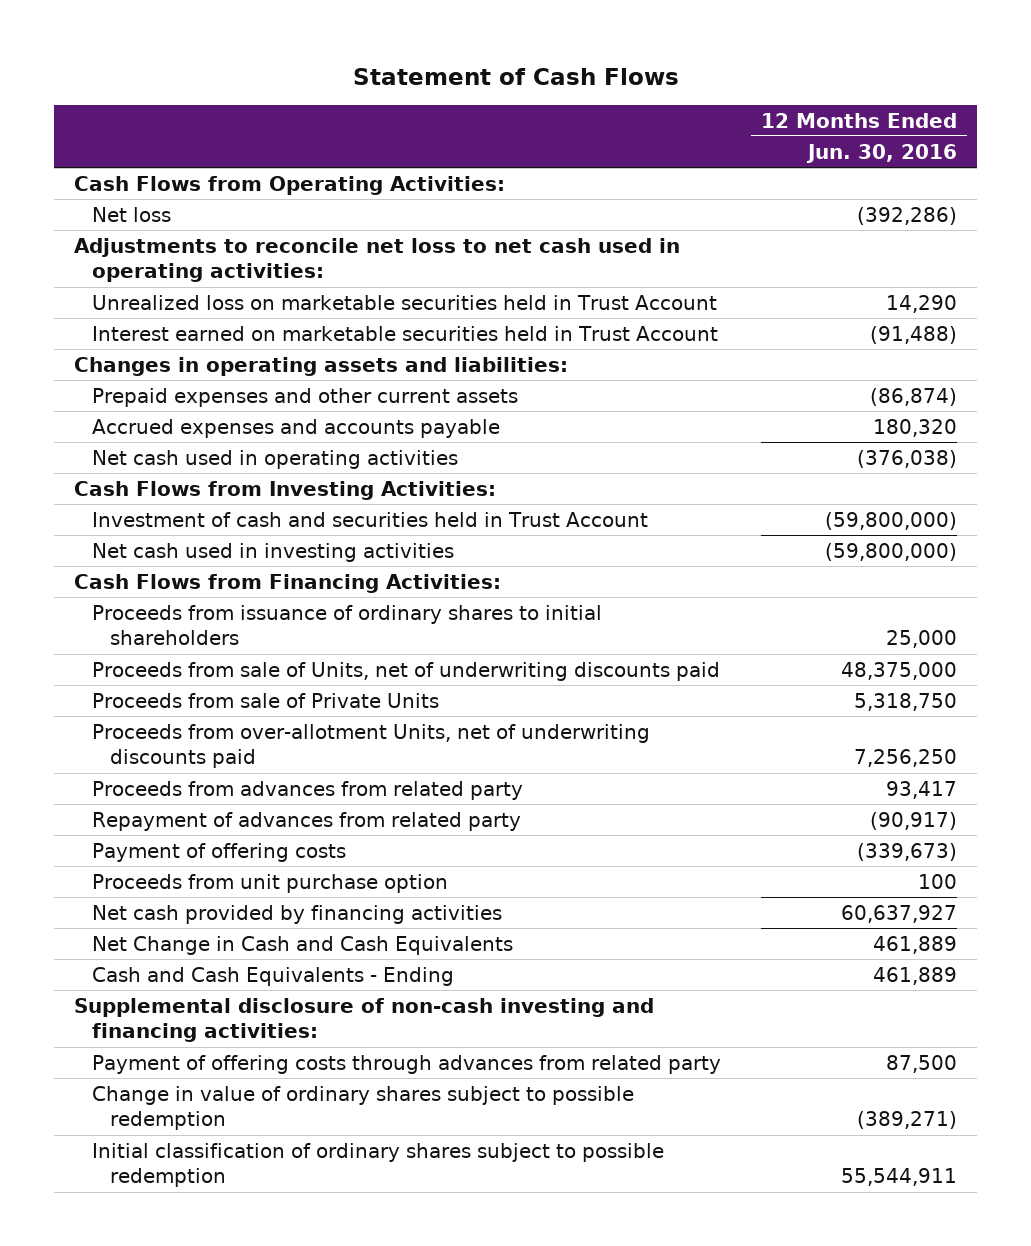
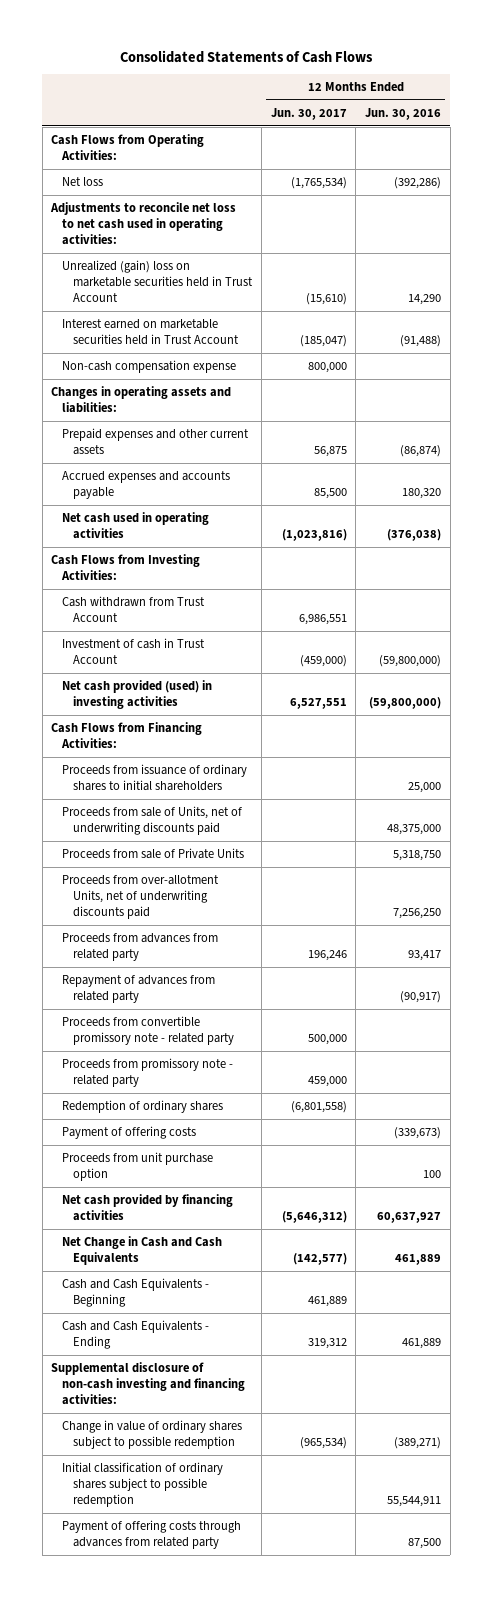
[352,67,679,85] Statement of Cash Flows -> [120,49,374,63] Consolidated Statements of Cash Flows
none -> [270,107,347,120] Jun. 30, 2017
[92,294,718,310] Unrealized loss on marketable securities held in Trust Account -> [62,260,254,303] Unrealized (gain) loss on marketable securities held in Trust Account
none -> [62,360,237,374] Non-cash compensation expense
none -> [62,596,206,623] Cash withdrawn from Trust Account
[92,511,649,527] Investment of cash and securities held in Trust Account -> [62,638,206,665] Investment of cash in Trust Account
[92,542,455,562] Net cash used in investing activities -> [62,680,213,710] Net cash provided (used) in investing activities
none -> [62,1016,235,1046] Proceeds from convertible promissory note - related party
none -> [62,1058,234,1088] Proceeds from promissory note - related party
none -> [62,1100,224,1114] Redemption of ordinary shares
none -> [62,1278,210,1308] Cash and Cash Equivalents - Beginning
[92,1054,722,1074] Payment of offering costs through advances from related party -> [62,1520,242,1550] Payment of offering costs through advances from related party

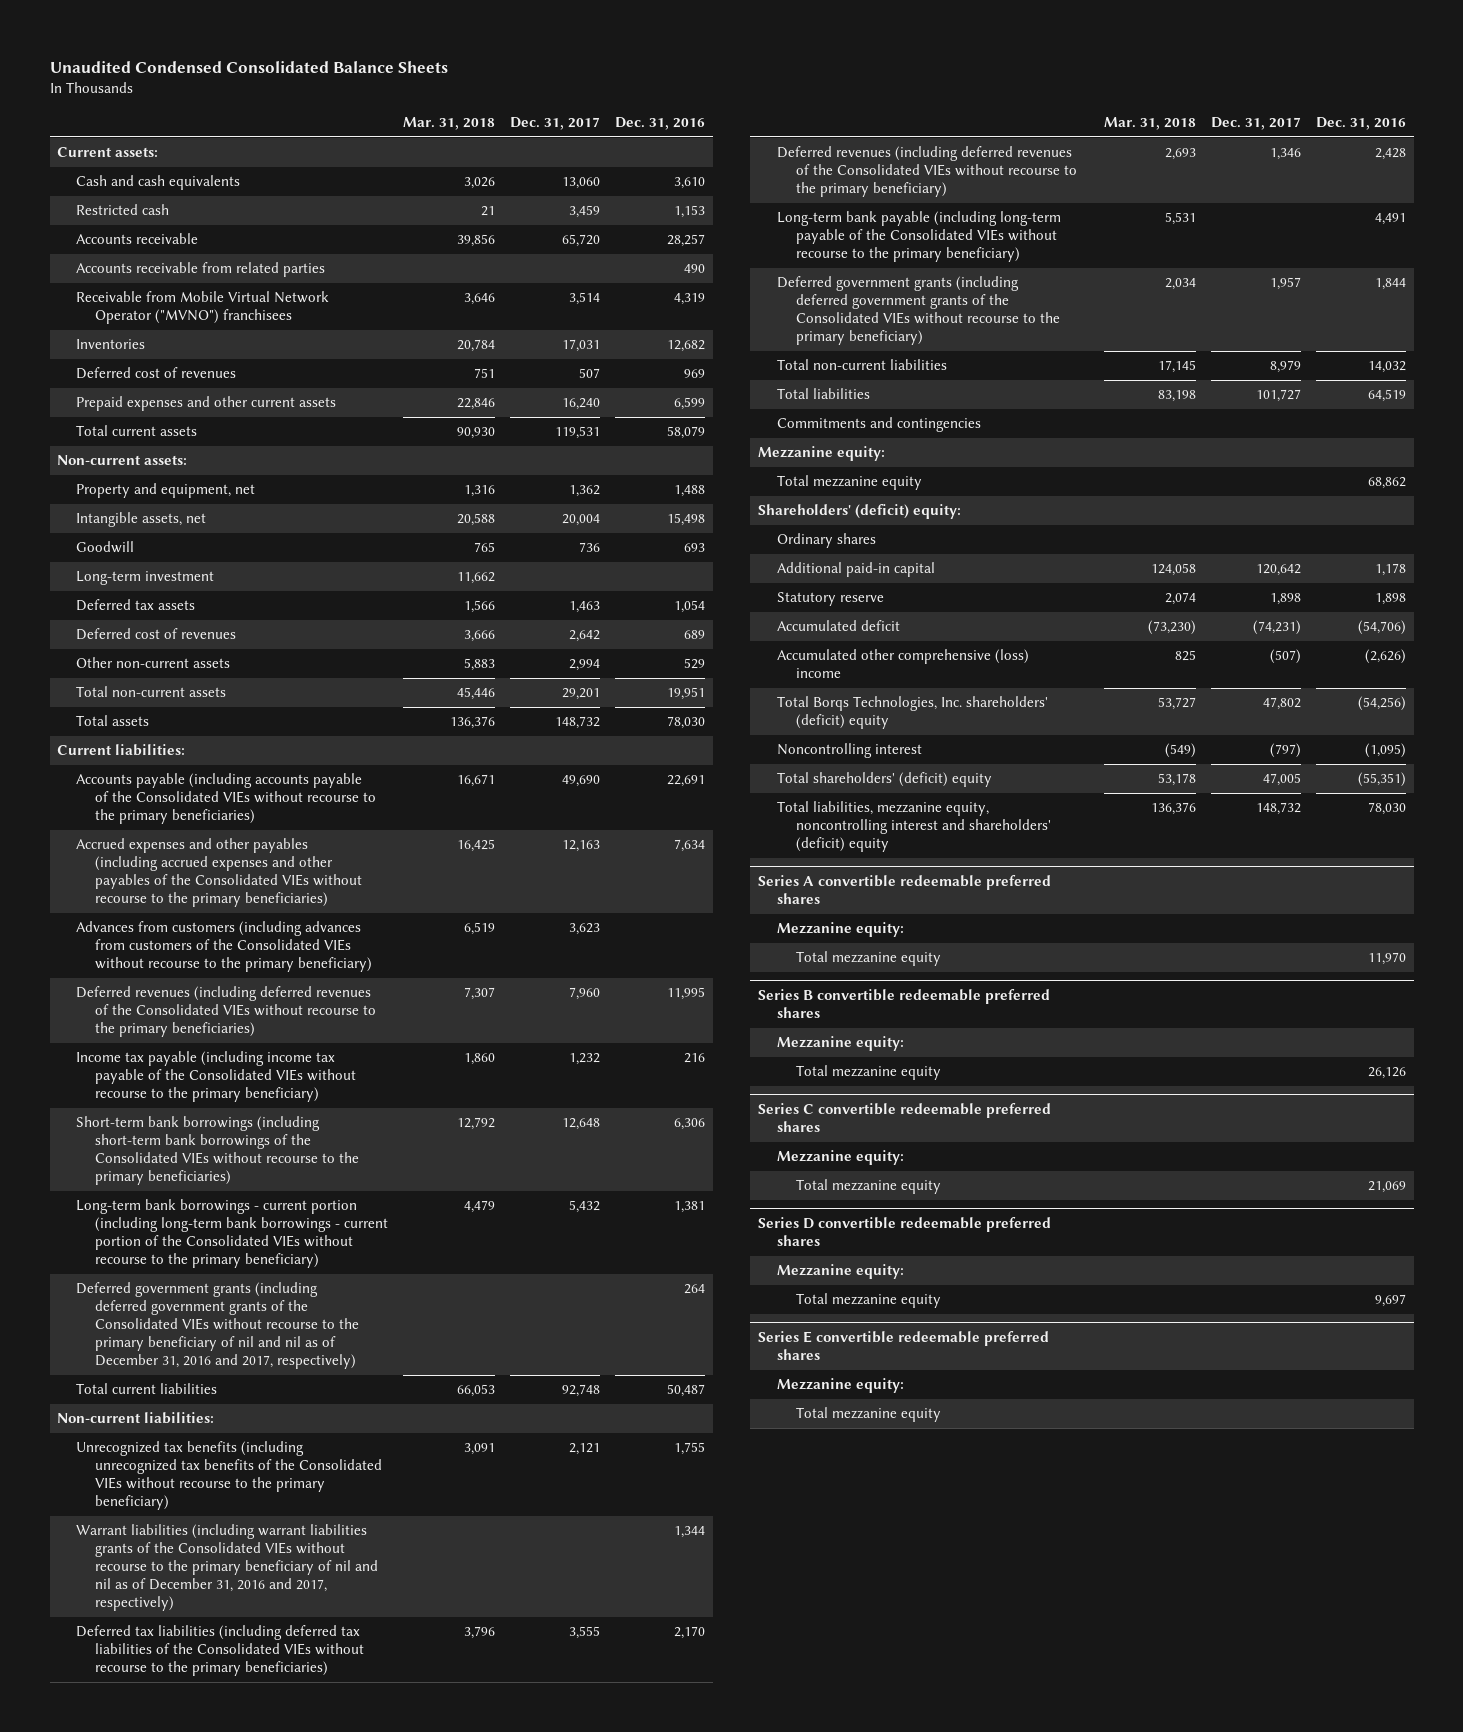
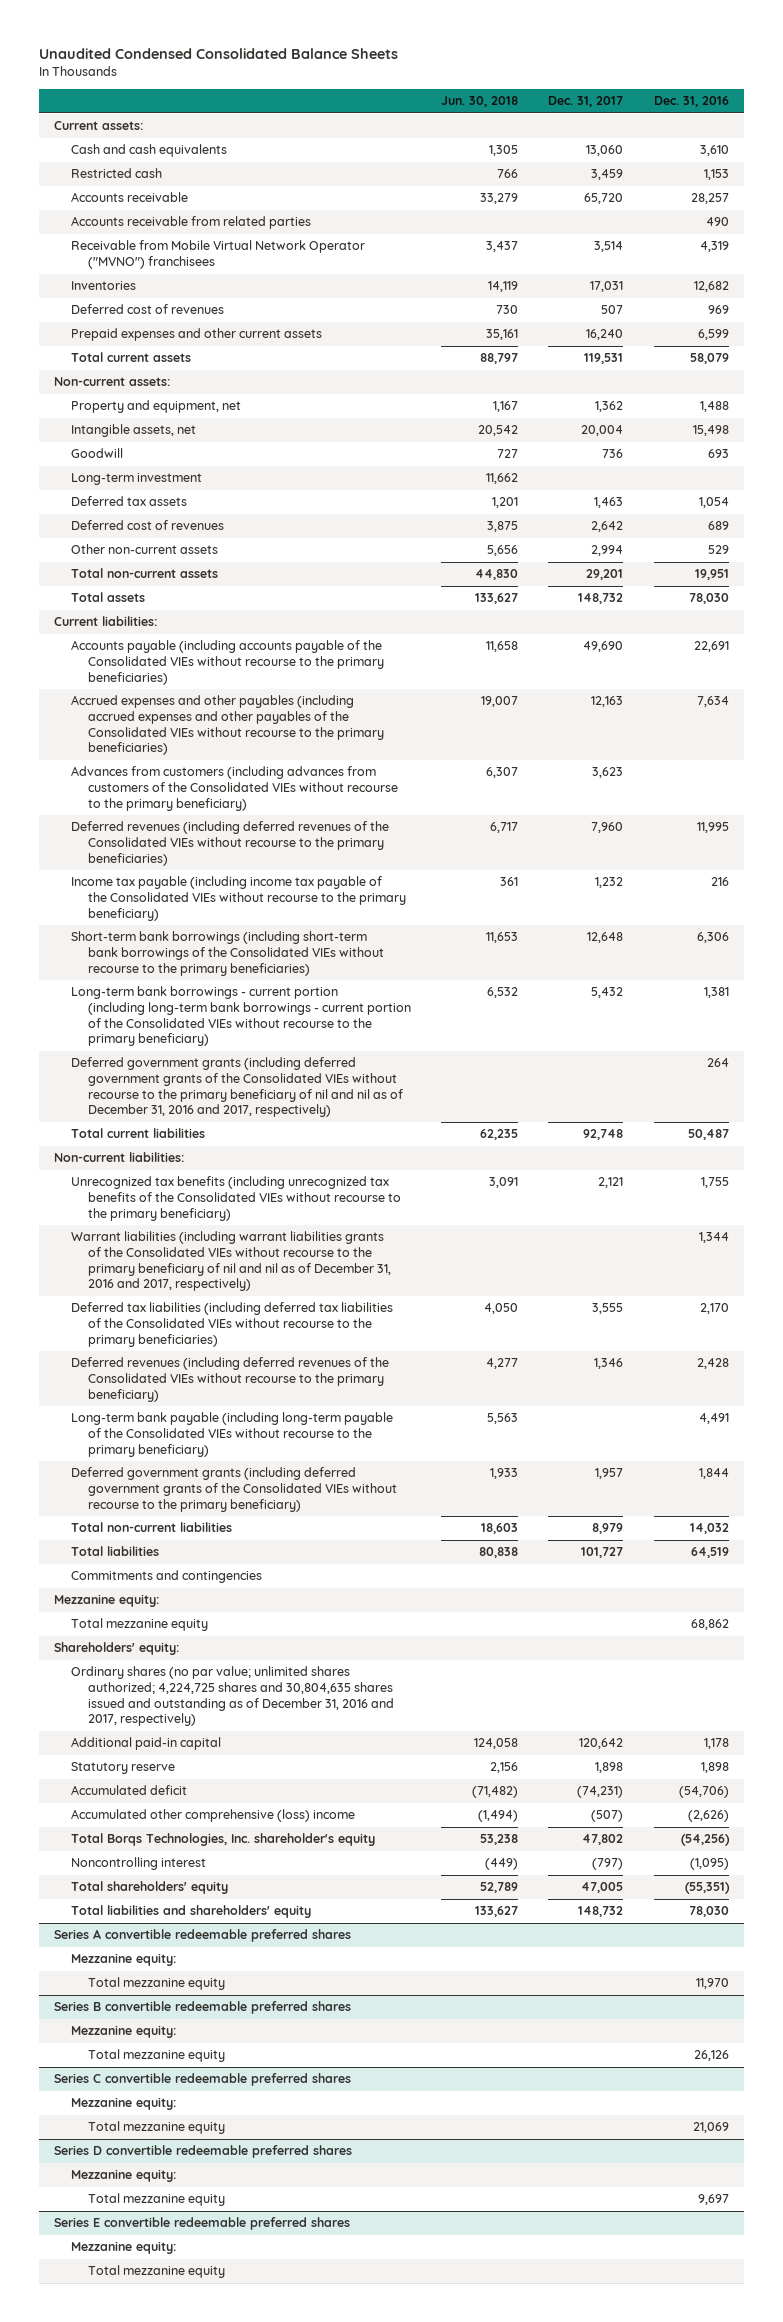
[403,117,496,131] Mar. 31, 2018 -> none
none -> [441,96,519,108] Jun. 30, 2018
[757,504,961,520] Shareholders' (deficit) equity: -> [54,1642,180,1656] Shareholders' equity:
[776,533,876,549] Ordinary shares -> [71,1666,395,1727] Ordinary shares (no par value; unlimited shares authorized; 4,224,725 shares and 30,804,635 shares issued and outstanding as of December 31, 2016 and 2017, respectively)
[776,696,1048,730] Total Borqs Technologies, Inc. shareholders' (deficit) equity -> [71,1833,376,1847] Total Borqs Technologies, Inc. shareholder's equity
[776,772,992,788] Total shareholders' (deficit) equity -> [71,1881,229,1895] Total shareholders' equity
[776,801,1051,853] Total liabilities, mezzanine equity, noncontrolling interest and shareholders' (deficit) equity -> [71,1905,312,1919] Total liabilities and shareholders' equity

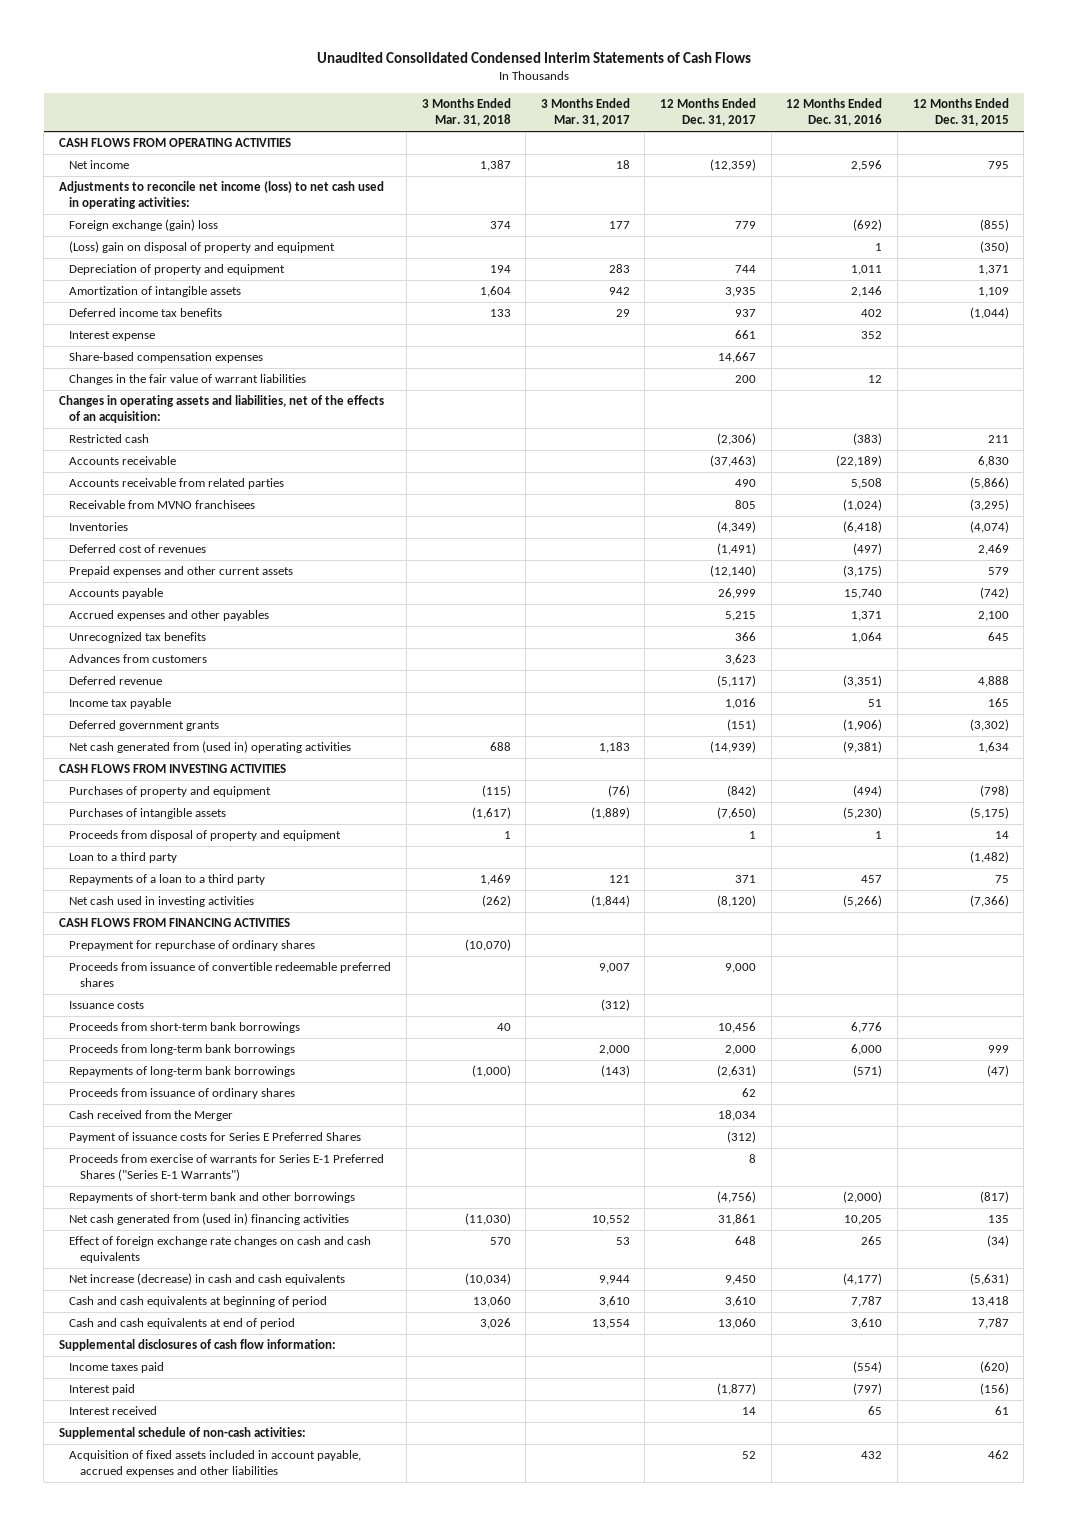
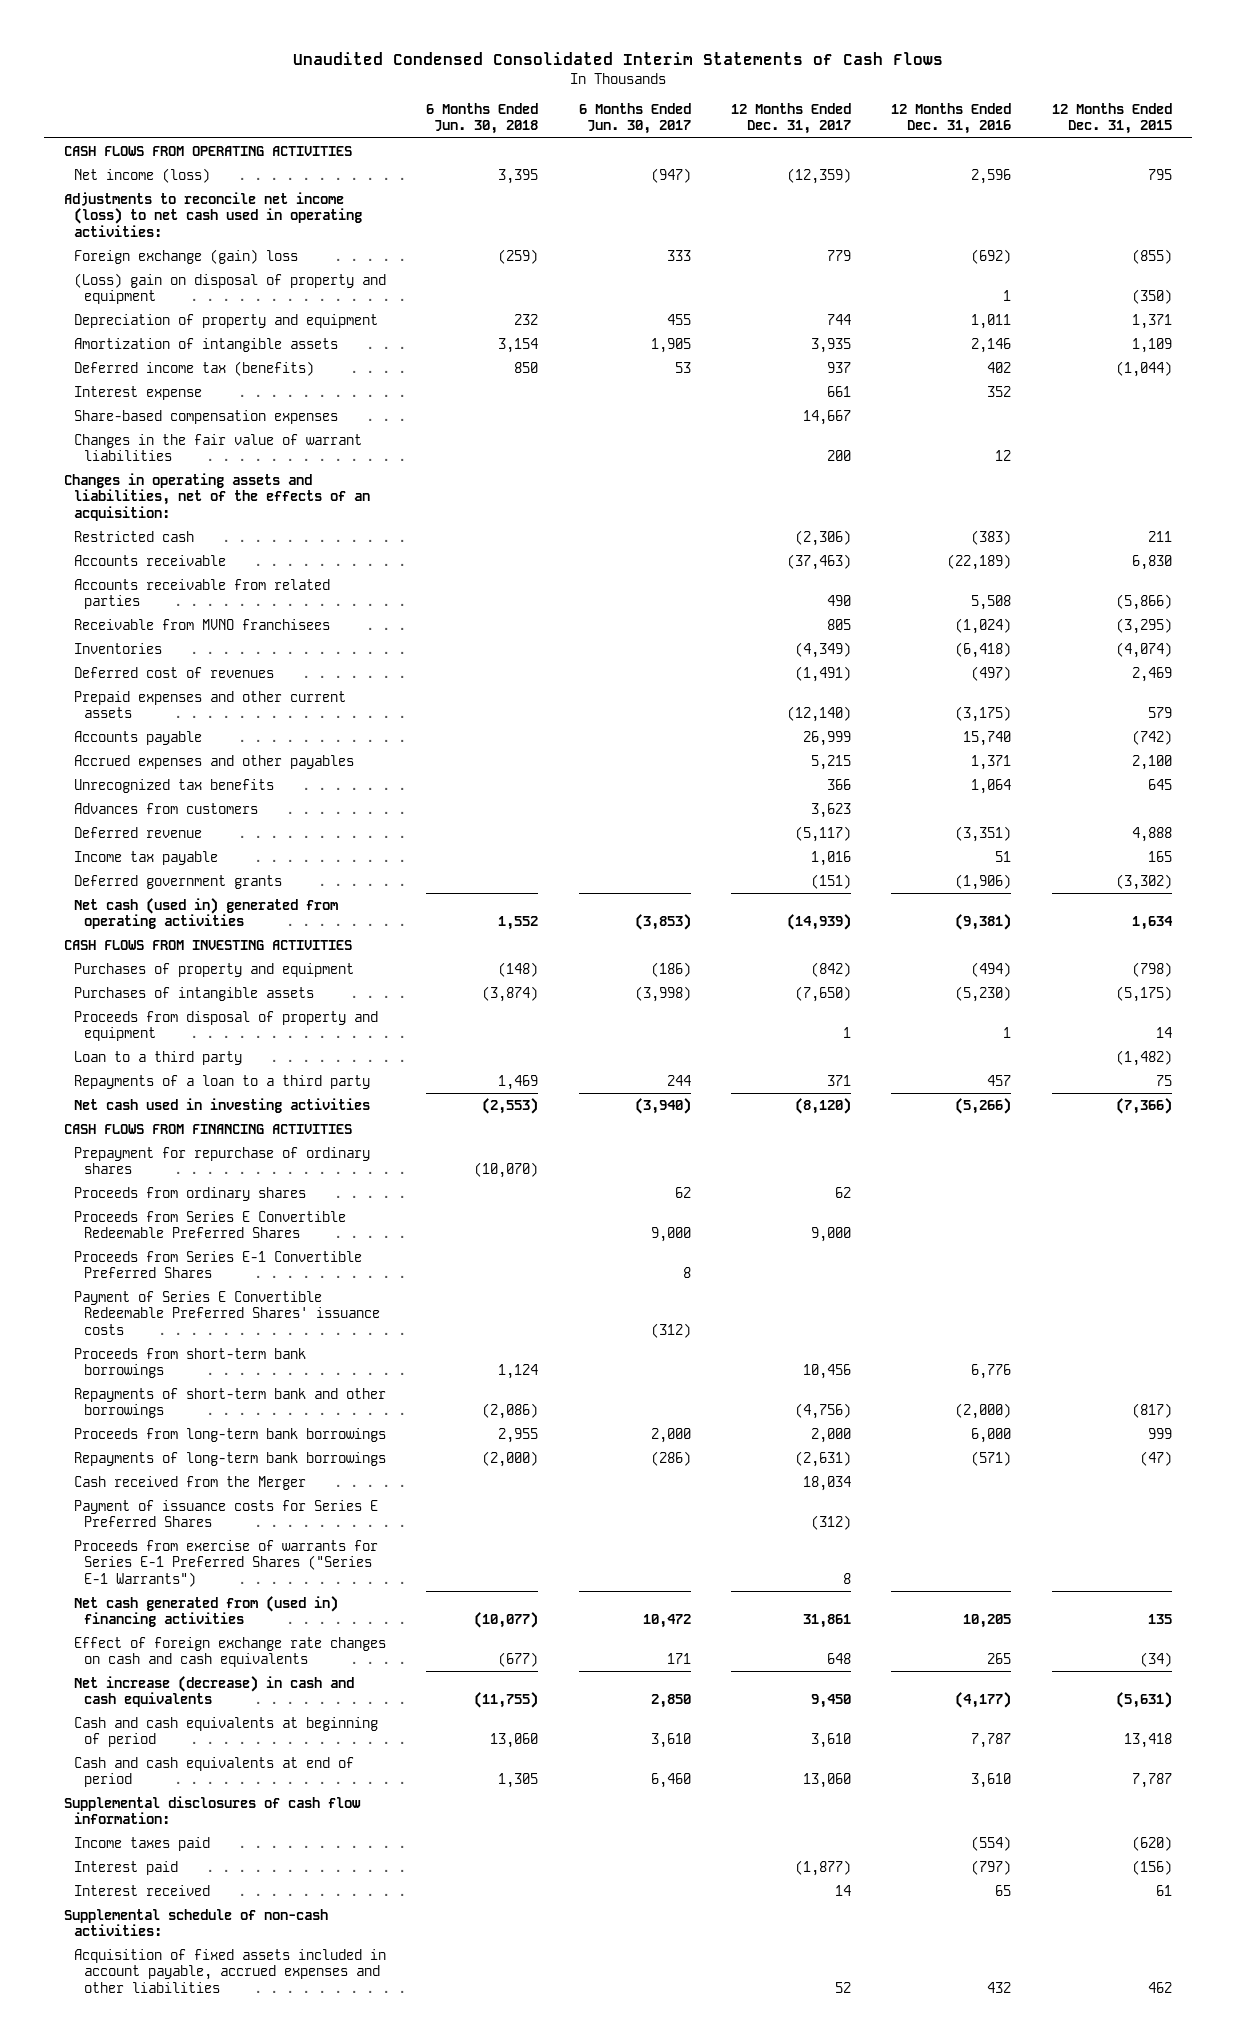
[316,52,751,64] Unaudited Consolidated Condensed Interim Statements of Cash Flows -> [292,52,943,66] Unaudited Condensed Consolidated Interim Statements of Cash Flows
[421,98,511,127] 3 Months Ended Mar. 31, 2018 -> none
[540,98,630,127] 3 Months Ended Mar. 31, 2017 -> none
none -> [426,103,539,135] 6 Months Ended Jun. 30, 2018
none -> [578,103,691,135] 6 Months Ended Jun. 30, 2017
[69,160,130,170] Net income -> [74,167,211,183] Net income (loss)
[69,308,223,318] Deferred income tax benefits -> [74,360,315,376] Deferred income tax (benefits)
[69,741,352,754] Net cash generated from (used in) operating activities -> [74,897,339,930] Net cash (used in) generated from operating activities
none -> [74,1186,307,1201] Proceeds from ordinary shares
[69,962,392,987] Proceeds from issuance of convertible redeemable preferred shares -> [74,1210,347,1239] Proceeds from Series E Convertible Redeemable Preferred Shares
none -> [74,1250,363,1279] Proceeds from Series E-1 Convertible Preferred Shares
[69,1001,145,1010] Issuance costs -> [74,1290,380,1335] Payment of Series E Convertible Redeemable Preferred Shares' issuance costs
[69,1192,356,1204] Repayments of short-term bank and other borrowings -> [74,1387,387,1419] Repayments of short-term bank and other borrowings
[69,1088,296,1100] Proceeds from issuance of ordinary shares -> none

